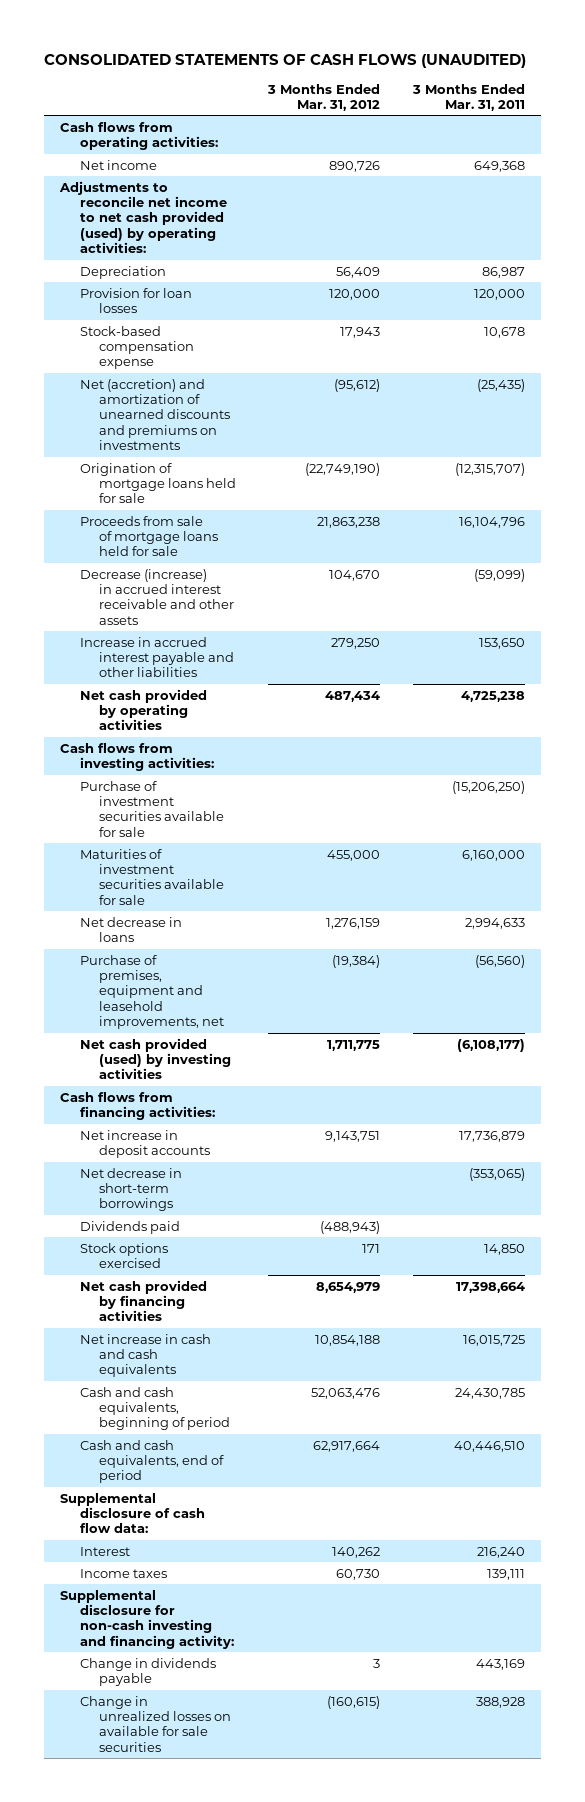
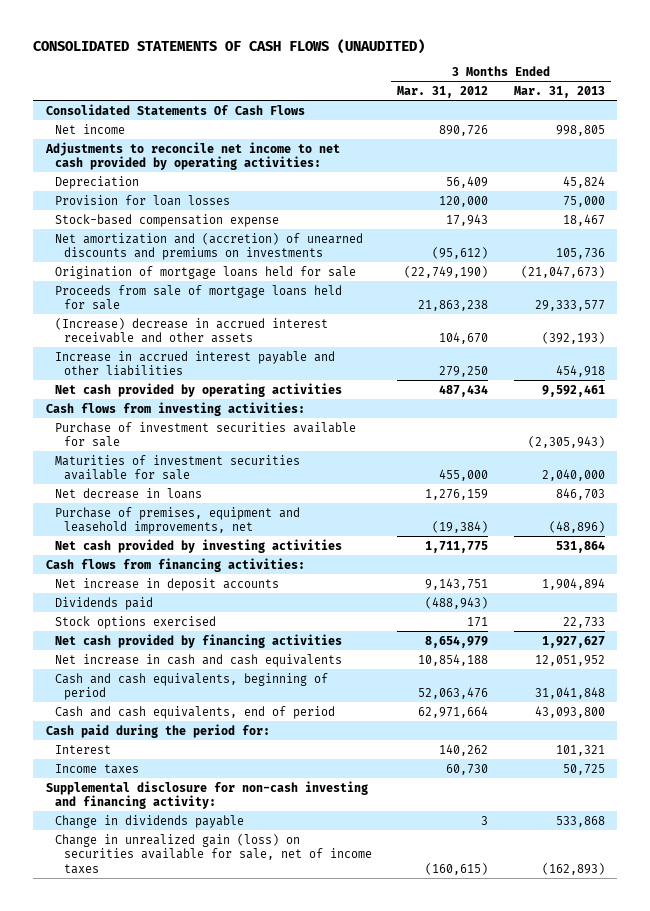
[411,83,525,111] 3 Months Ended Mar. 31, 2011 -> none
none -> [513,85,605,98] Mar. 31, 2013
[60,121,218,151] Cash flows from operating activities: -> none
none -> [45,103,305,115] Consolidated Statements Of Cash Flows
[59,180,227,254] Adjustments to reconcile net income to net cash provided (used) by operating activities: -> [44,141,340,171] Adjustments to reconcile net income to net cash provided by operating activities:
[79,378,231,451] Net (accretion) and amortization of unearned discounts and premiums on investments -> [54,232,363,261] Net amortization and (accretion) of unearned discounts and premiums on investments
[79,568,235,625] Decrease (increase) in accrued interest receivable and other assets -> [54,317,328,344] (Increase) decrease in accrued interest receivable and other assets
[79,1037,232,1080] Net cash provided (used) by investing activities -> [54,538,342,553] Net cash provided by investing activities
[79,1167,182,1212] Net decrease in short-term borrowings -> none
[60,1492,205,1534] Supplemental disclosure of cash flow data: -> none
[313,1440,381,1452] 62,917,664 -> [418,705,489,718] 62,971,664
none -> [45,723,270,738] Cash paid during the period for:
[79,1695,232,1752] Change in unrealized losses on available for sale securities -> [54,833,372,874] Change in unrealized gain (loss) on securities available for sale, net of income taxes

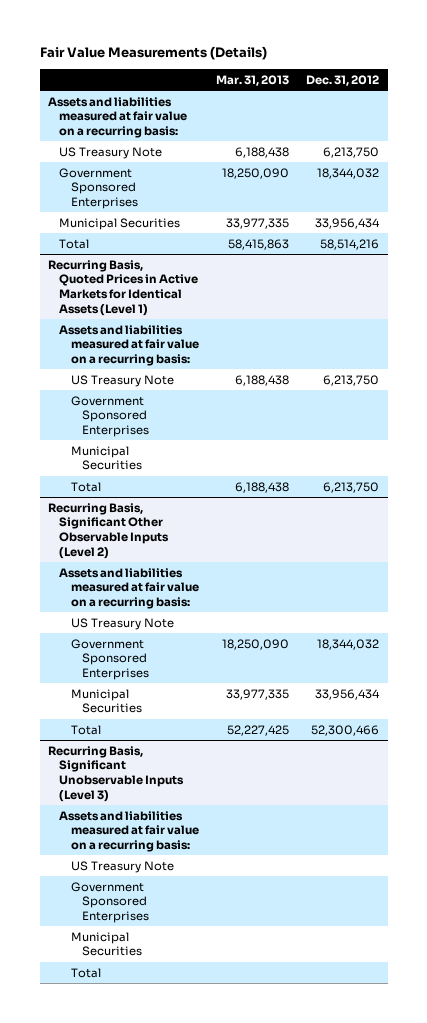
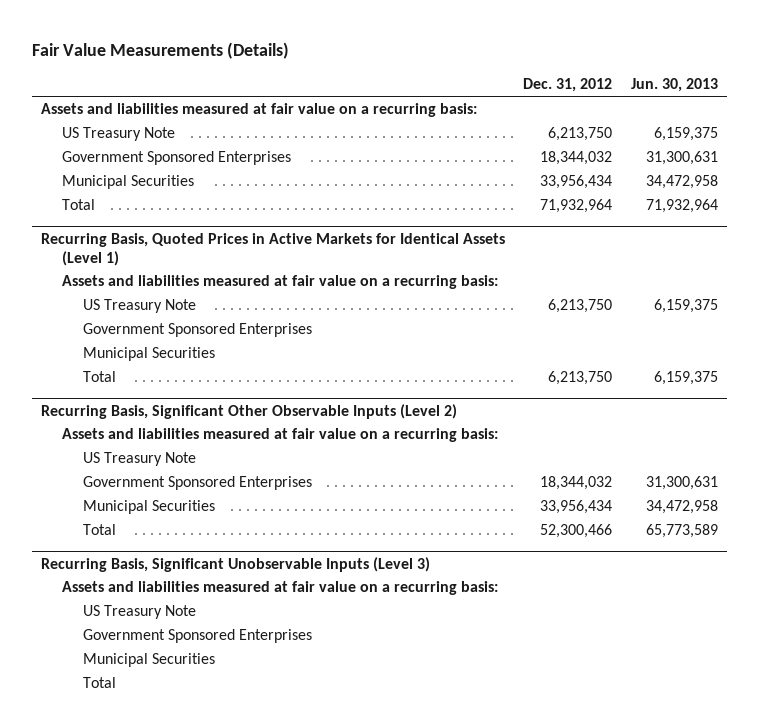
[215,74,289,86] Mar. 31, 2013 -> none
none -> [630,78,718,93] Jun. 30, 2013
[320,238,380,250] 58,514,216 -> [540,199,613,214] 71,932,964

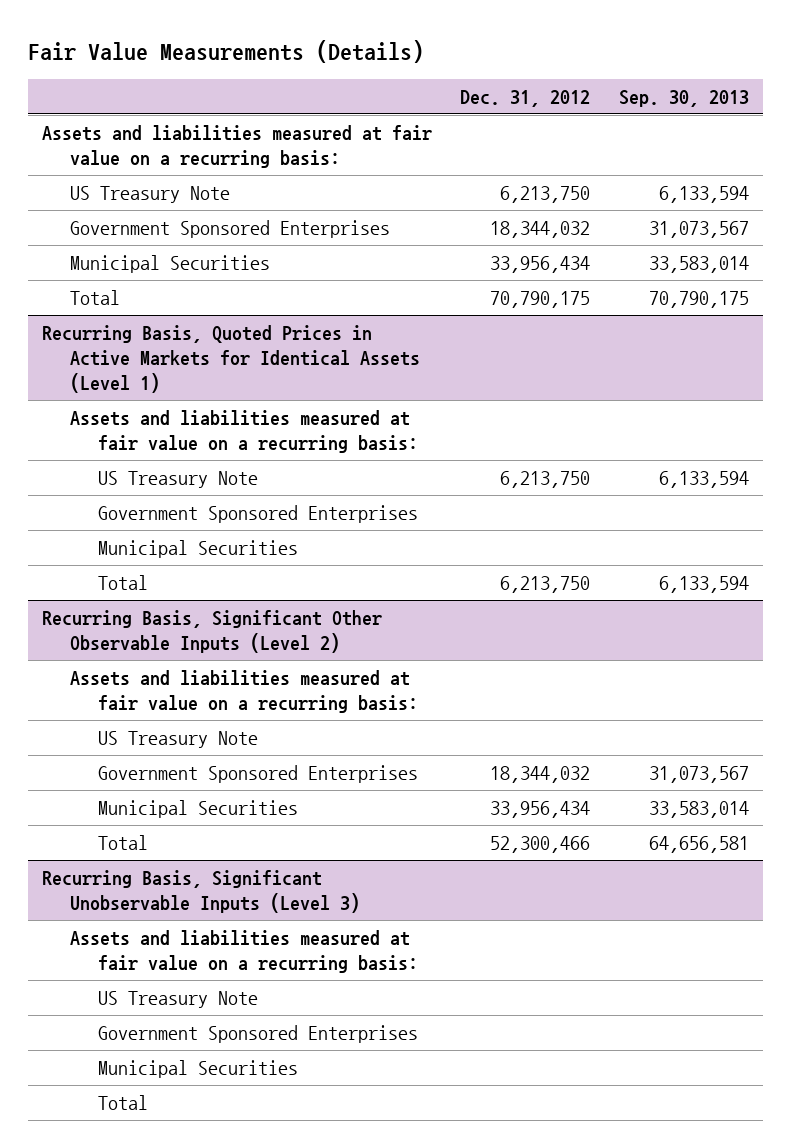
[630,78,718,93] Jun. 30, 2013 -> none
none -> [619,90,750,108] Sep. 30, 2013
[540,199,613,214] 71,932,964 -> [490,290,591,308] 70,790,175

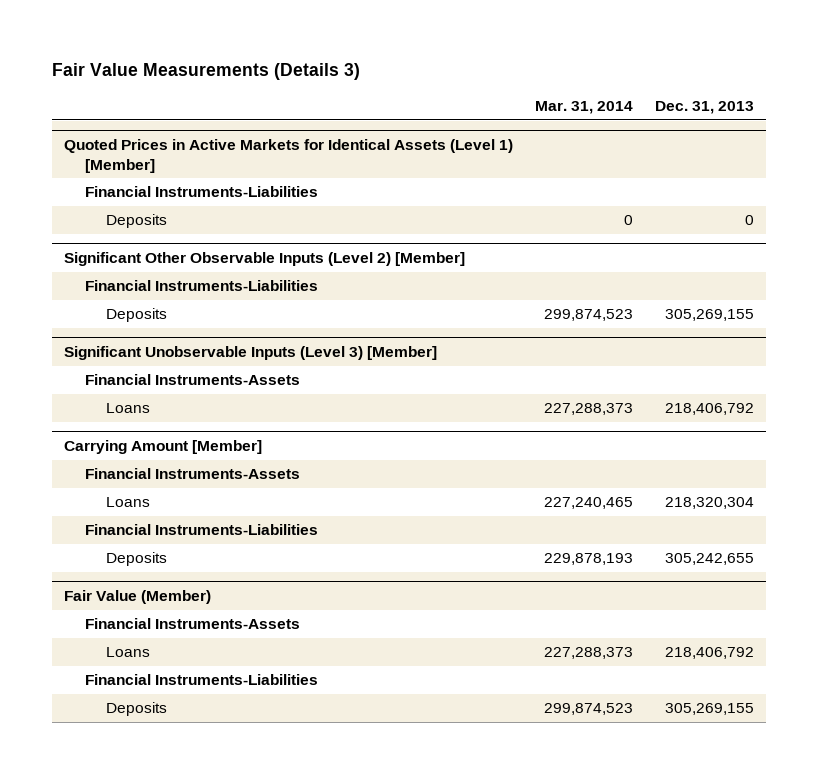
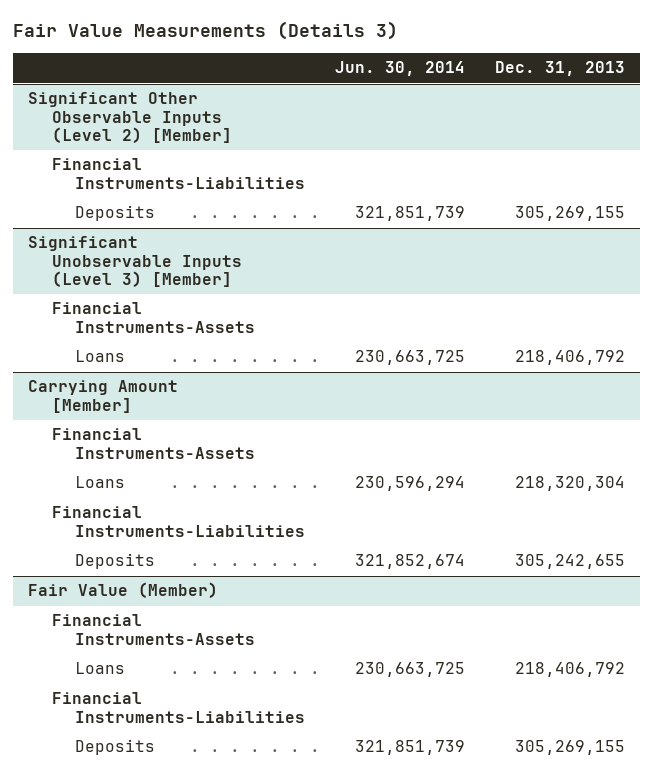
[535,100,634,114] Mar. 31, 2014 -> none
none -> [335,61,466,77] Jun. 30, 2014
[63,139,513,173] Quoted Prices in Active Markets for Identical Assets (Level 1) [Member] -> none
[84,186,318,198] Financial Instruments-Liabilities -> none
[105,214,167,229] Deposits -> none

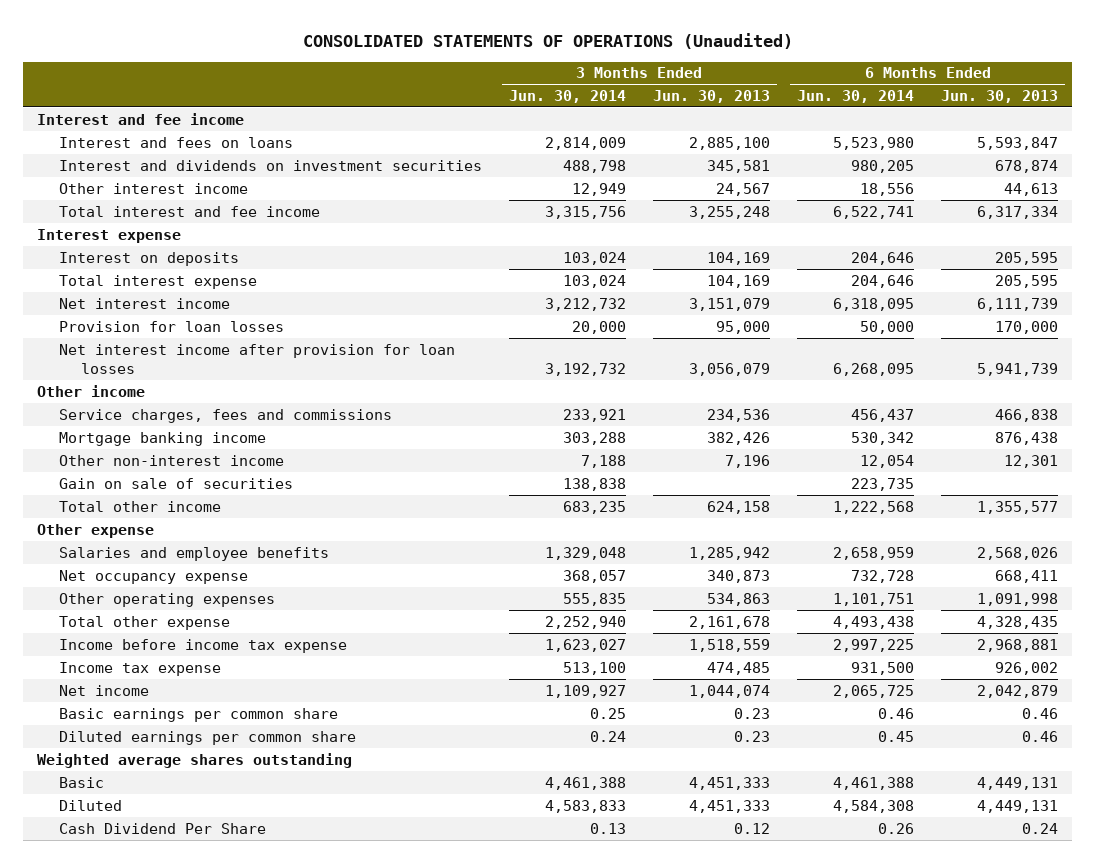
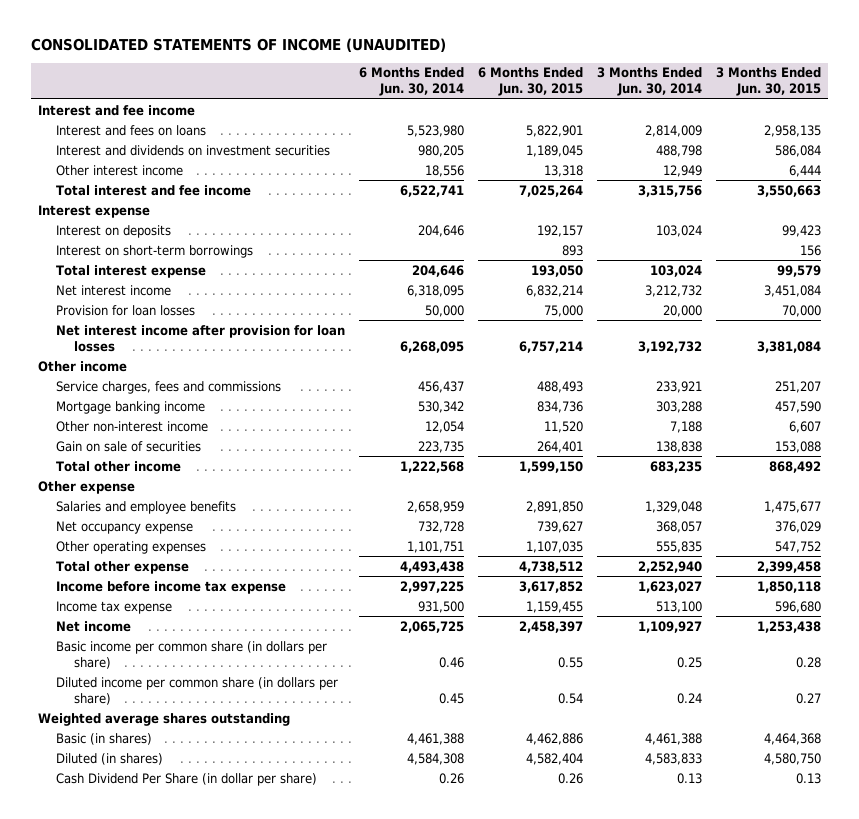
[302,32,793,49] CONSOLIDATED STATEMENTS OF OPERATIONS (Unaudited) -> [31,38,447,53] CONSOLIDATED STATEMENTS OF INCOME (UNAUDITED)
[652,89,770,103] Jun. 30, 2013 -> none
[941,89,1059,103] Jun. 30, 2013 -> none
none -> [478,67,584,97] 6 Months Ended Jun. 30, 2015
none -> [716,67,822,97] 3 Months Ended Jun. 30, 2015
none -> [55,244,253,258] Interest on short-term borrowings
[58,707,338,722] Basic earnings per common share -> [55,640,327,669] Basic income per common share (in dollars per share)
[58,730,356,745] Diluted earnings per common share -> [55,676,338,705] Diluted income per common share (in dollars per share)
[58,776,104,788] Basic -> [55,732,152,745] Basic (in shares)
[58,799,122,811] Diluted -> [55,752,163,765] Diluted (in shares)
[58,822,266,834] Cash Dividend Per Share -> [55,772,317,786] Cash Dividend Per Share (in dollar per share)

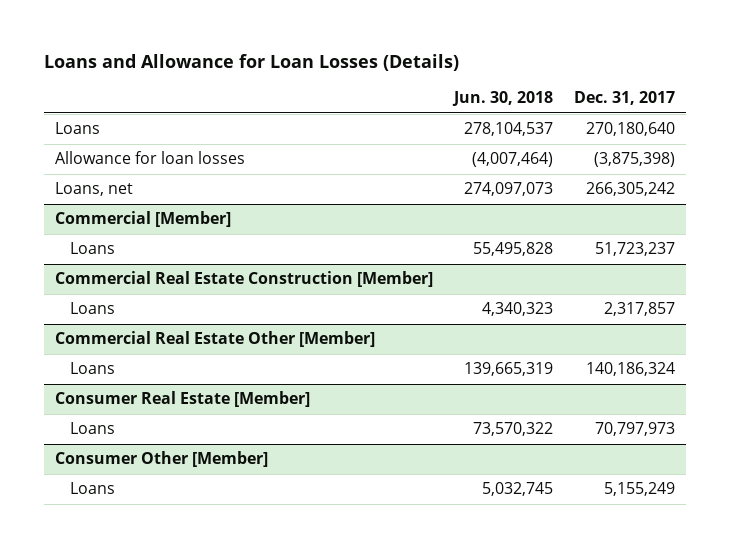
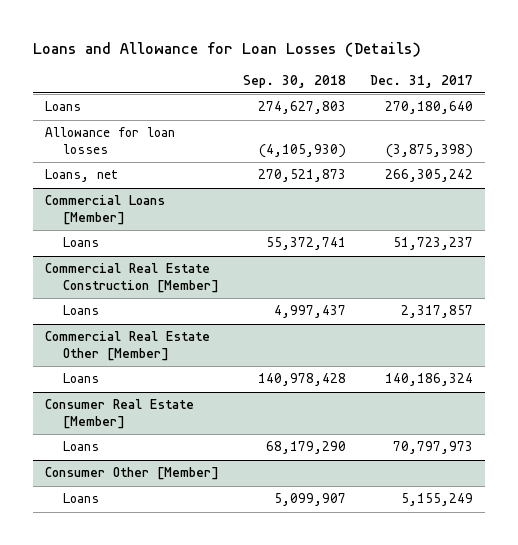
[451,91,553,107] Jun. 30, 2018 -> none
none -> [243,74,347,88] Sep. 30, 2018
[54,211,231,228] Commercial [Member] -> [44,195,165,226] Commercial Loans [Member]

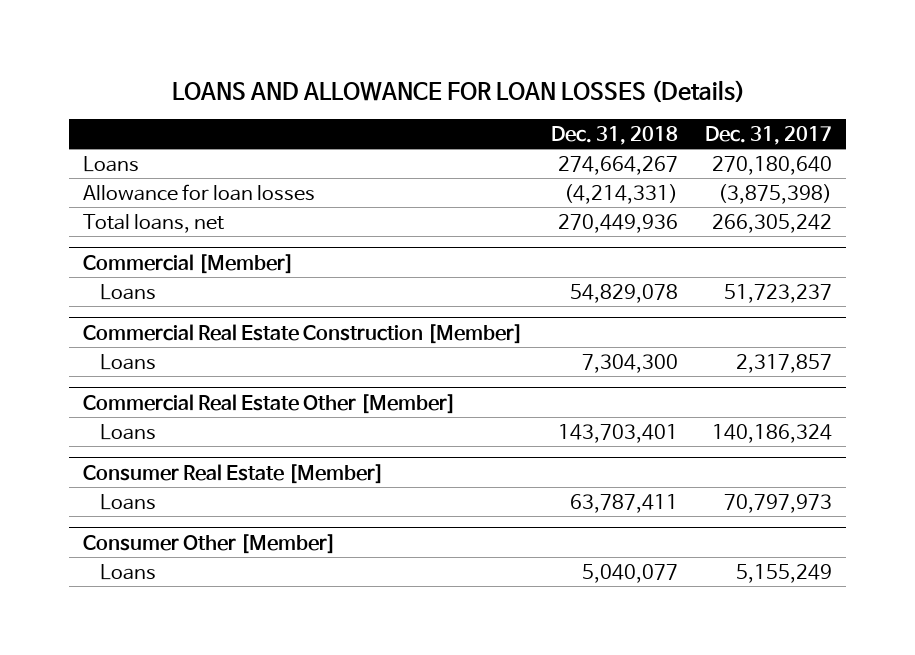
[33,41,422,57] Loans and Allowance for Loan Losses (Details) -> [171,80,745,104] LOANS AND ALLOWANCE FOR LOAN LOSSES (Details)
[243,74,347,88] Sep. 30, 2018 -> none
none -> [550,125,678,145] Dec. 31, 2018
[44,169,119,183] Loans, net -> [82,213,224,233] Total loans, net
[44,195,165,226] Commercial Loans [Member] -> [82,253,294,274] Commercial [Member]

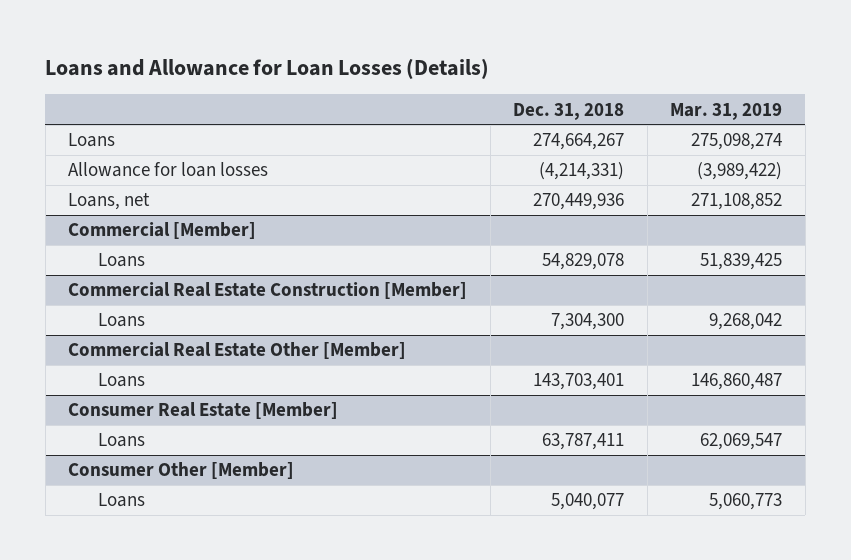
[171,80,745,104] LOANS AND ALLOWANCE FOR LOAN LOSSES (Details) -> [45,58,490,80] Loans and Allowance for Loan Losses (Details)
[705,125,833,145] Dec. 31, 2017 -> none
none -> [670,102,783,120] Mar. 31, 2019
[82,213,224,233] Total loans, net -> [68,193,151,211] Loans, net

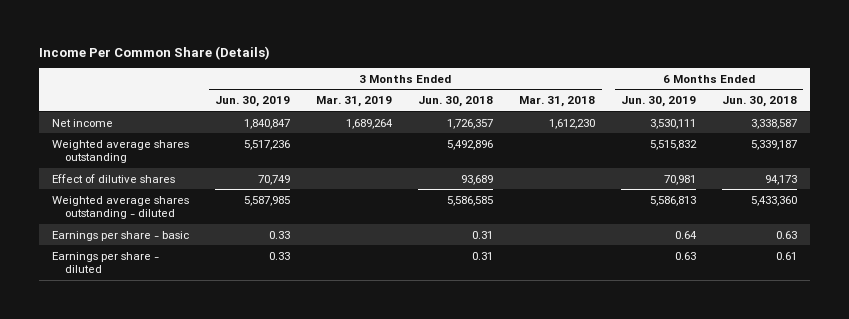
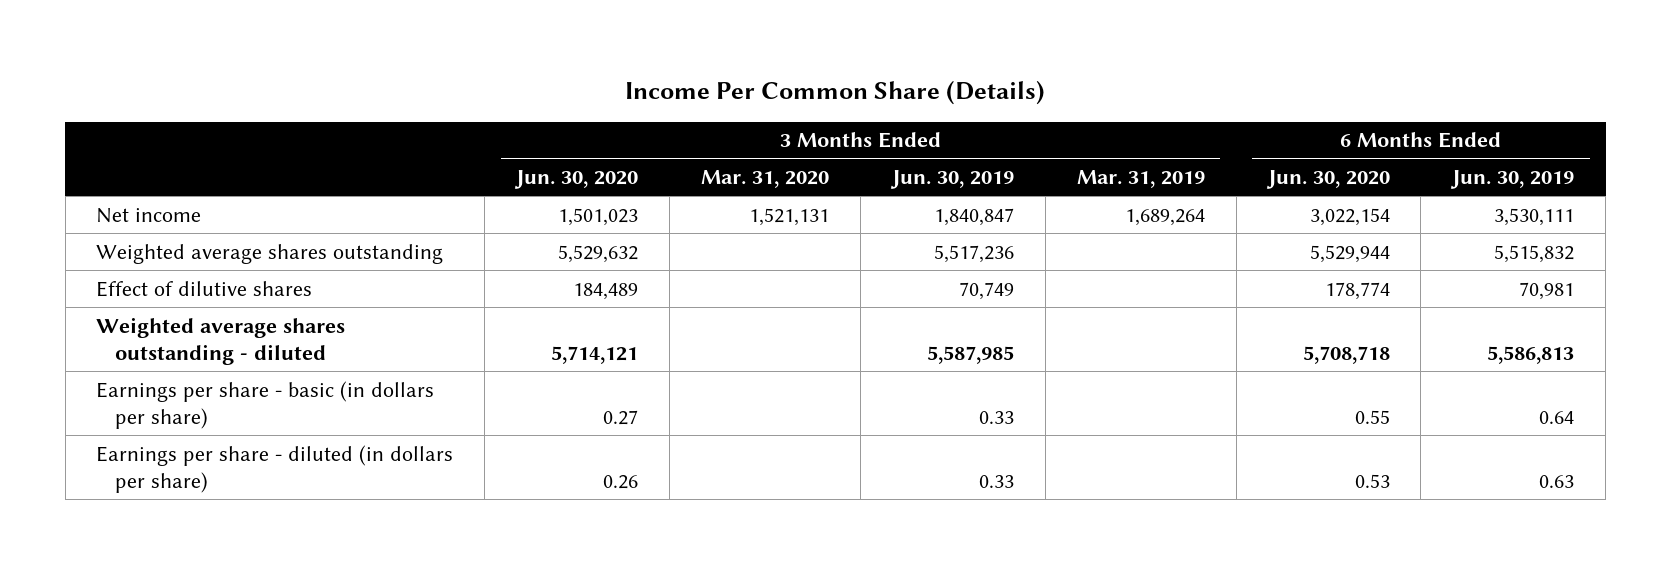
[418,96,494,108] Jun. 30, 2018 -> none
[519,96,596,108] Mar. 31, 2018 -> none
[721,96,797,108] Jun. 30, 2018 -> none
none -> [514,169,639,189] Jun. 30, 2020
none -> [701,169,830,188] Mar. 31, 2020
none -> [1265,169,1390,189] Jun. 30, 2020
[52,230,190,241] Earnings per share - basic -> [96,380,435,429] Earnings per share - basic (in dollars per share)
[52,251,160,274] Earnings per share - diluted -> [96,444,454,493] Earnings per share - diluted (in dollars per share)

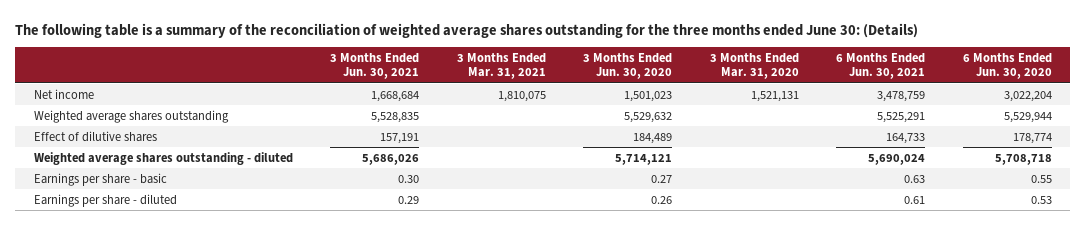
[625,80,1046,106] Income Per Common Share (Details) -> [15,22,919,38] The following table is a summary of the reconciliation of weighted average shares outstanding for the three months ended June 30: (Details)
[889,169,1014,189] Jun. 30, 2019 -> none
[1076,169,1205,188] Mar. 31, 2019 -> none
[1450,169,1575,189] Jun. 30, 2019 -> none
none -> [330,52,420,80] 3 Months Ended Jun. 30, 2021
none -> [456,52,546,80] 3 Months Ended Mar. 31, 2021
none -> [836,52,926,80] 6 Months Ended Jun. 30, 2021
[1309,207,1390,226] 3,022,154 -> [1003,90,1052,102] 3,022,204
[96,380,435,429] Earnings per share - basic (in dollars per share) -> [33,172,167,186] Earnings per share - basic
[96,444,454,493] Earnings per share - diluted (in dollars per share) -> [33,193,177,207] Earnings per share - diluted

